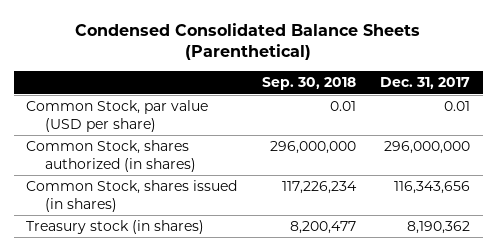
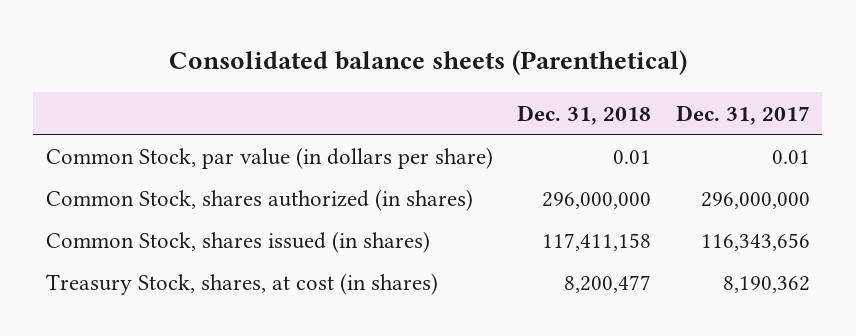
[75,22,421,61] Condensed Consolidated Balance Sheets (Parenthetical) -> [168,49,687,75] Consolidated balance sheets (Parenthetical)
[261,77,356,91] Sep. 30, 2018 -> none
none -> [517,104,652,125] Dec. 31, 2018
[26,100,209,132] Common Stock, par value (USD per share) -> [45,146,493,169] Common Stock, par value (in dollars per share)
[26,220,205,235] Treasury stock (in shares) -> [45,272,438,295] Treasury Stock, shares, at cost (in shares)

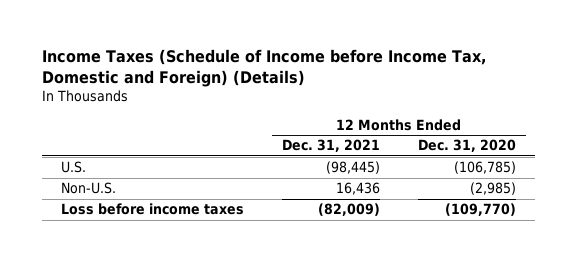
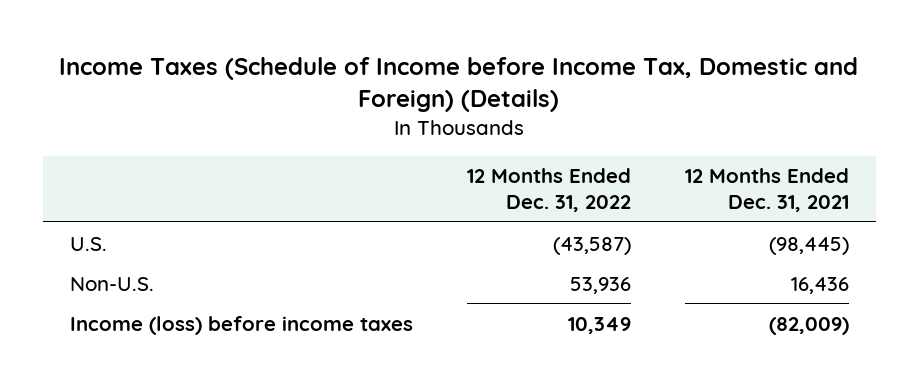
[418,139,517,153] Dec. 31, 2020 -> none
none -> [466,168,631,212] 12 Months Ended Dec. 31, 2022
[60,203,244,216] Loss before income taxes -> [69,315,413,335] Income (loss) before income taxes

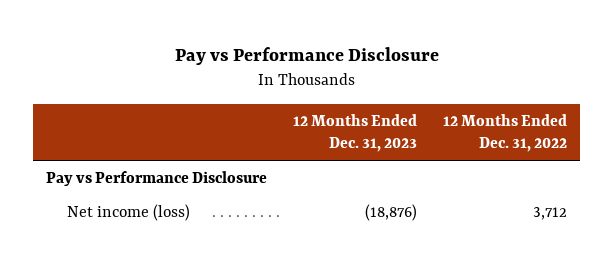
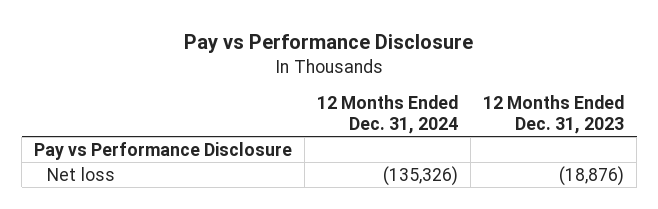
[443,113,568,153] 12 Months Ended Dec. 31, 2022 -> none
none -> [317,94,459,134] 12 Months Ended Dec. 31, 2024
[66,204,190,222] Net income (loss) -> [47,166,116,181] Net loss

